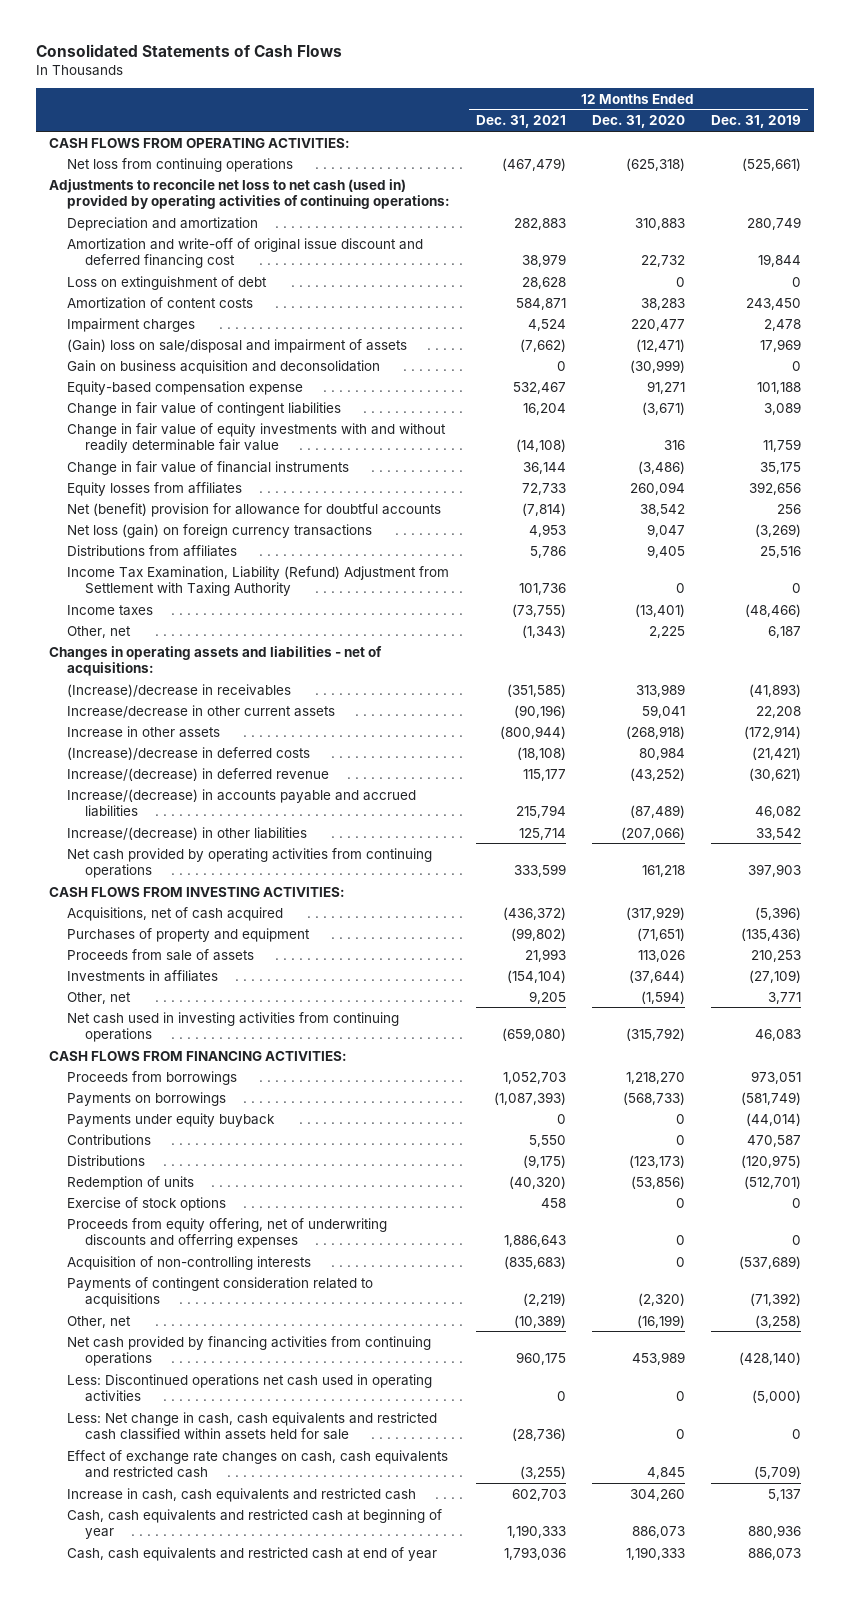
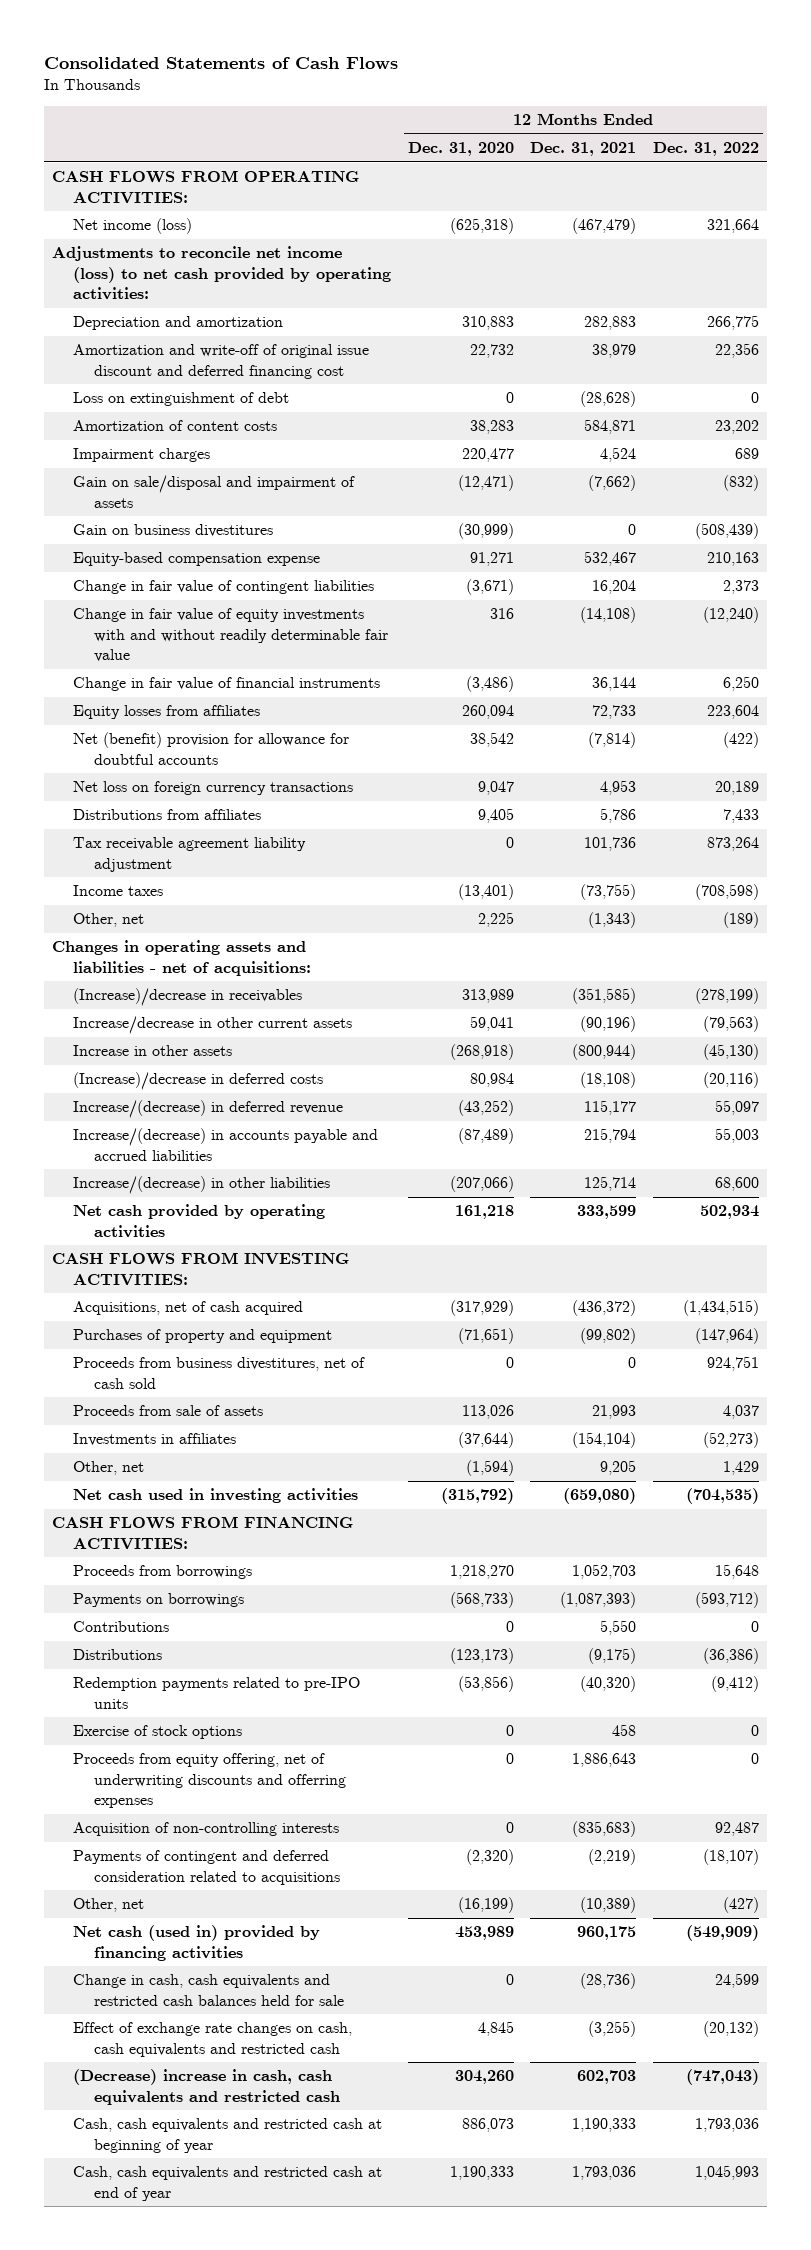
[711,115,802,129] Dec. 31, 2019 -> none
none -> [652,142,759,157] Dec. 31, 2022
[66,157,293,172] Net loss from continuing operations -> [73,218,193,235] Net income (loss)
[48,178,450,210] Adjustments to reconcile net loss to net cash (used in) provided by operating activities of continuing operations: -> [52,246,392,301] Adjustments to reconcile net income (loss) to net cash provided by operating activities:
[521,276,566,289] 28,628 -> [580,391,637,408] (28,628)
[66,338,407,353] (Gain) loss on sale/disposal and impairment of assets -> [73,475,356,508] Gain on sale/disposal and impairment of assets
[66,359,380,374] Gain on business acquisition and deconsolidation -> [73,524,274,538] Gain on business divestitures
[66,523,372,538] Net loss (gain) on foreign currency transactions -> [73,781,354,796] Net loss on foreign currency transactions
[66,565,449,597] Income Tax Examination, Liability (Refund) Adjustment from Settlement with Taxing Authority -> [73,837,307,872] Tax receivable agreement liability adjustment
[66,847,432,879] Net cash provided by operating activities from continuing operations -> [73,1204,326,1238] Net cash provided by operating activities
none -> [73,1357,366,1389] Proceeds from business divestitures, net of cash sold
[66,1011,399,1043] Net cash used in investing activities from continuing operations -> [73,1488,359,1504] Net cash used in investing activities
[66,1112,275,1127] Payments under equity buyback -> none
[66,1175,194,1190] Redemption of units -> [73,1677,361,1709] Redemption payments related to pre-IPO units
[66,1276,373,1308] Payments of contingent consideration related to acquisitions -> [73,1850,340,1885] Payments of contingent and deferred consideration related to acquisitions
[66,1373,432,1403] Less: Discontinued operations net cash used in operating activities -> none
[66,1335,431,1367] Net cash provided by financing activities from continuing operations -> [73,1925,321,1961] Net cash (used in) provided by financing activities
[66,1411,437,1441] Less: Net change in cash, cash equivalents and restricted cash classified within assets held for sale -> [73,1974,344,2006] Change in cash, cash equivalents and restricted cash balances held for sale
[66,1487,416,1502] Increase in cash, cash equivalents and restricted cash -> [73,2069,340,2105] (Decrease) increase in cash, cash equivalents and restricted cash

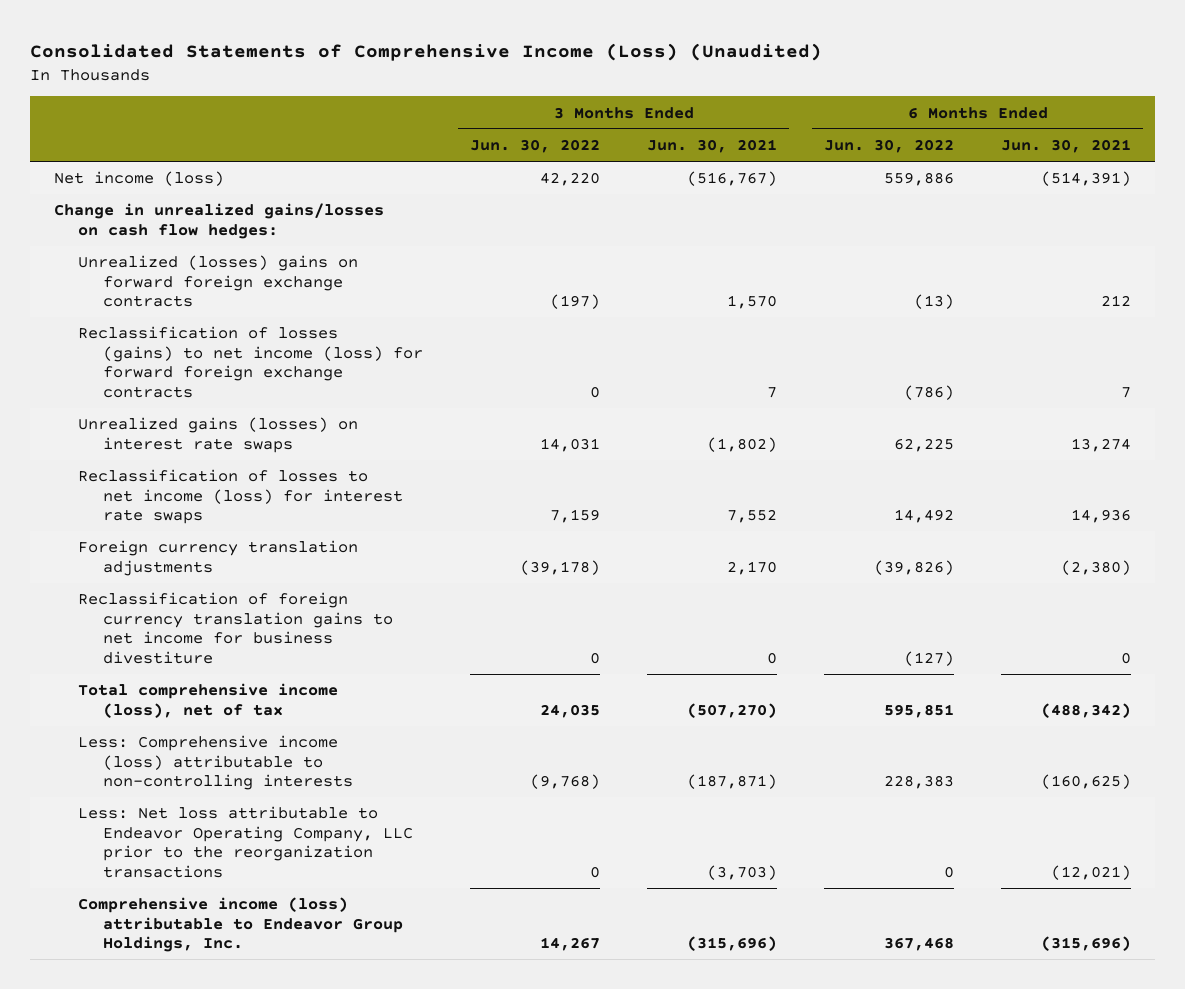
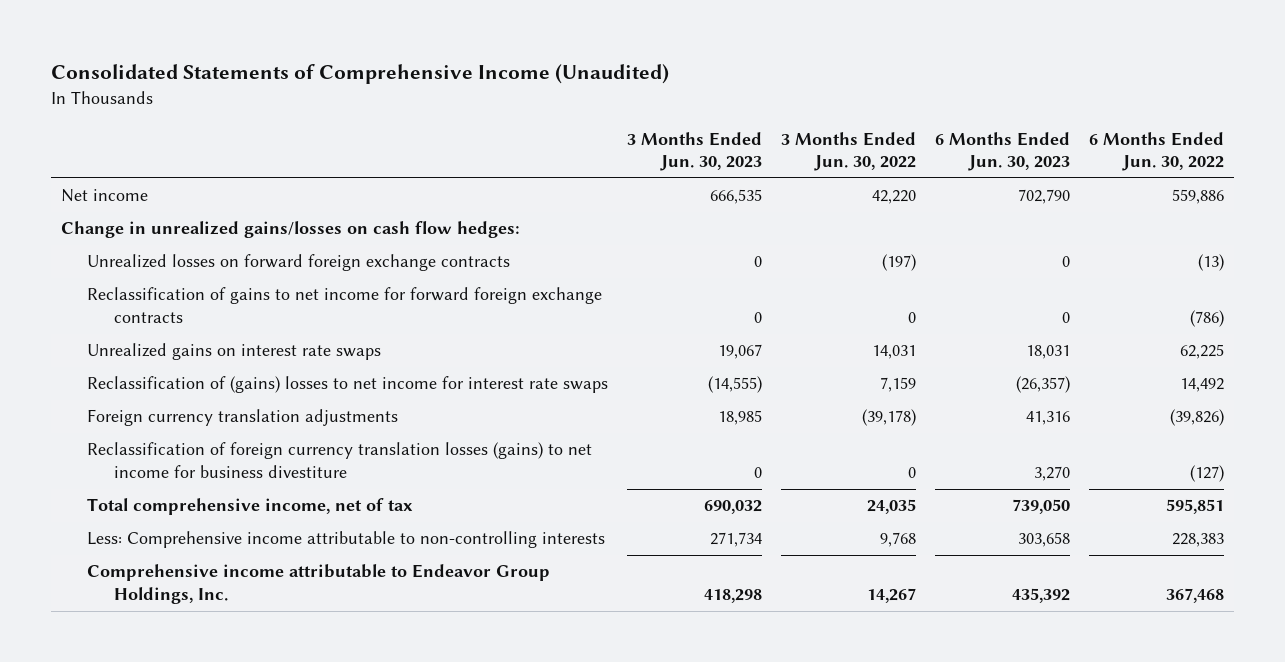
[30,42,823,61] Consolidated Statements of Comprehensive Income (Loss) (Unaudited) -> [51,64,670,85] Consolidated Statements of Comprehensive Income (Unaudited)
[647,138,778,153] Jun. 30, 2021 -> none
[1001,138,1132,153] Jun. 30, 2021 -> none
none -> [627,131,763,172] 3 Months Ended Jun. 30, 2023
none -> [935,131,1071,172] 6 Months Ended Jun. 30, 2023
[54,171,225,187] Net income (loss) -> [60,189,148,203] Net income
[78,255,359,308] Unrealized (losses) gains on forward foreign exchange contracts -> [87,254,511,272] Unrealized losses on forward foreign exchange contracts
[78,326,423,398] Reclassification of losses (gains) to net income (loss) for forward foreign exchange contracts -> [87,287,603,324] Reclassification of gains to net income for forward foreign exchange contracts
[78,417,359,453] Unrealized gains (losses) on interest rate swaps -> [87,343,382,361] Unrealized gains on interest rate swaps
[78,469,403,525] Reclassification of losses to net income (loss) for interest rate swaps -> [87,376,609,394] Reclassification of (gains) losses to net income for interest rate swaps
[78,806,413,878] Less: Net loss attributable to Endeavor Operating Company, LLC prior to the reorganization transactions -> none
[78,592,393,664] Reclassification of foreign currency translation gains to net income for business divestiture -> [87,442,593,479] Reclassification of foreign currency translation losses (gains) to net income for business divestiture
[78,683,339,718] Total comprehensive income (loss), net of tax -> [87,498,414,516] Total comprehensive income, net of tax
[78,735,353,791] Less: Comprehensive income (loss) attributable to non-controlling interests -> [87,531,606,549] Less: Comprehensive income attributable to non-controlling interests
[530,774,601,790] (9,768) -> [880,532,917,548] 9,768
[78,897,403,953] Comprehensive income (loss) attributable to Endeavor Group Holdings, Inc. -> [87,564,551,605] Comprehensive income attributable to Endeavor Group Holdings, Inc.

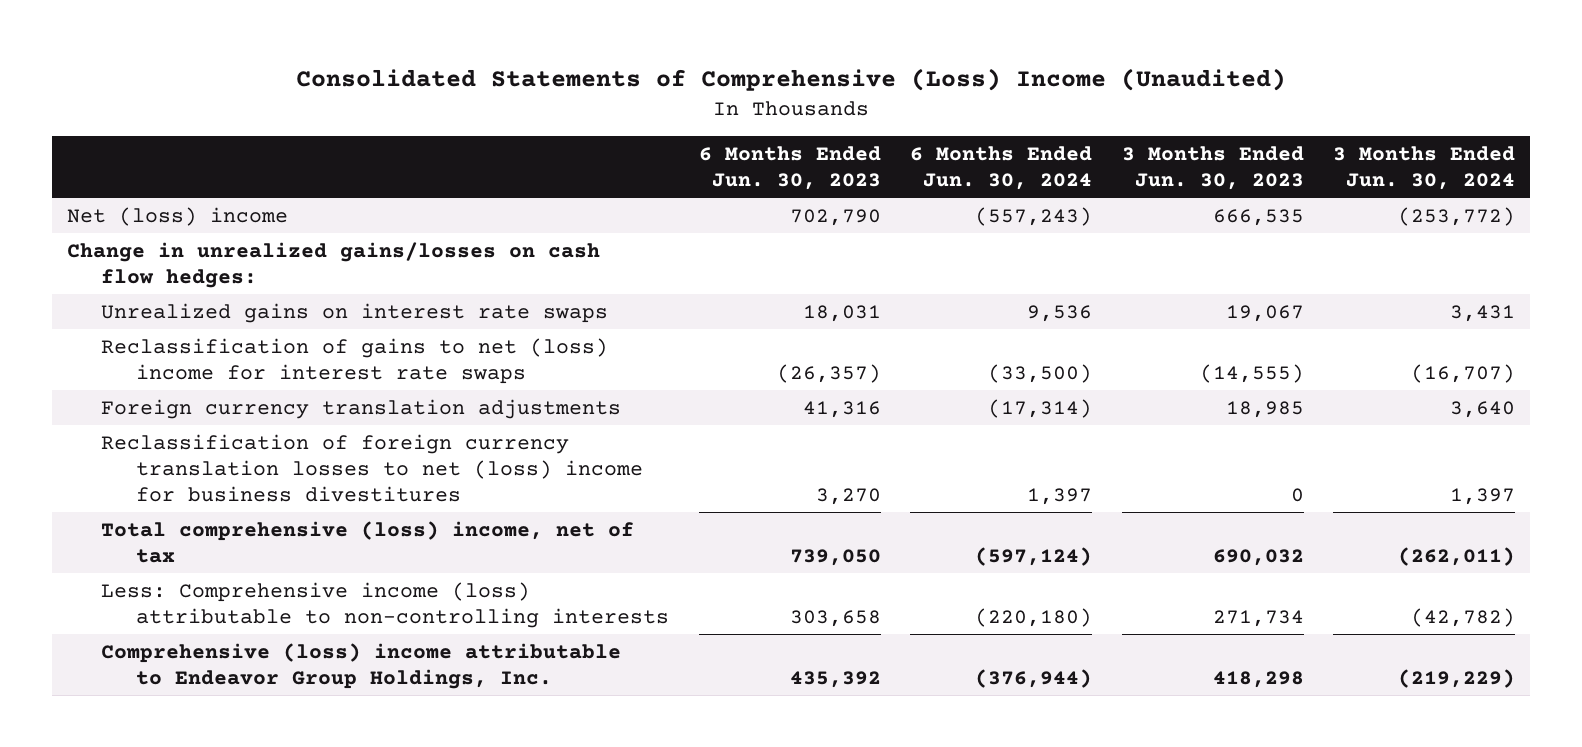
[51,64,670,85] Consolidated Statements of Comprehensive Income (Unaudited) -> [295,67,1286,91] Consolidated Statements of Comprehensive (Loss) Income (Unaudited)
[781,131,917,172] 3 Months Ended Jun. 30, 2022 -> none
[1089,131,1225,172] 6 Months Ended Jun. 30, 2022 -> none
none -> [910,146,1093,191] 6 Months Ended Jun. 30, 2024
none -> [1333,146,1516,191] 3 Months Ended Jun. 30, 2024
[60,189,148,203] Net income -> [66,206,288,226] Net (loss) income
[87,254,511,272] Unrealized losses on forward foreign exchange contracts -> none
[87,287,603,324] Reclassification of gains to net income for forward foreign exchange contracts -> none
[87,376,609,394] Reclassification of (gains) losses to net income for interest rate swaps -> [101,337,609,384] Reclassification of gains to net (loss) income for interest rate swaps
[87,442,593,479] Reclassification of foreign currency translation losses (gains) to net income for business divestiture -> [101,433,644,503] Reclassification of foreign currency translation losses to net (loss) income for business divestitures
[87,498,414,516] Total comprehensive income, net of tax -> [101,520,635,563] Total comprehensive (loss) income, net of tax
[87,531,606,549] Less: Comprehensive income attributable to non-controlling interests -> [101,581,670,628] Less: Comprehensive income (loss) attributable to non-controlling interests
[87,564,551,605] Comprehensive income attributable to Endeavor Group Holdings, Inc. -> [101,642,622,689] Comprehensive (loss) income attributable to Endeavor Group Holdings, Inc.

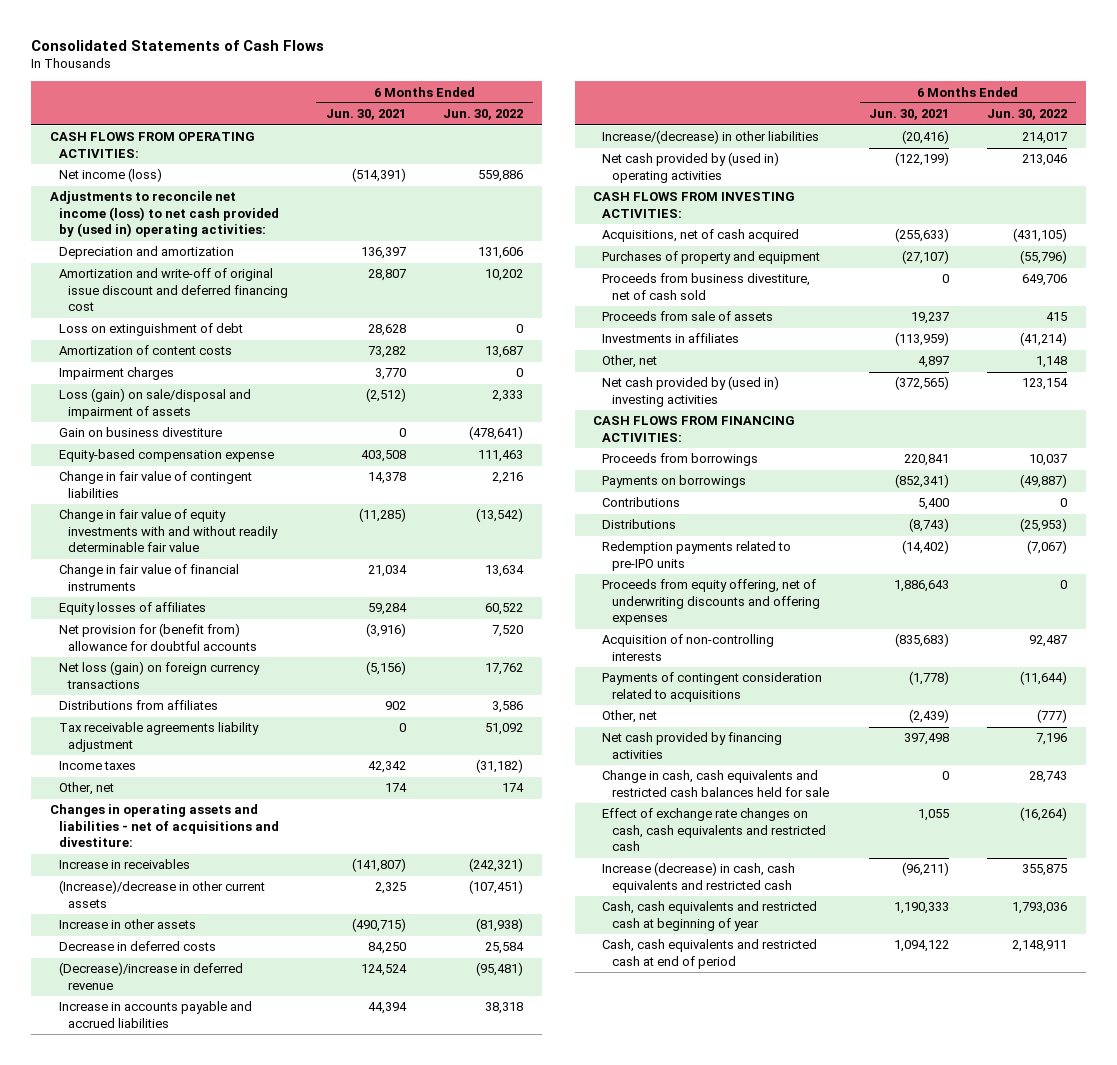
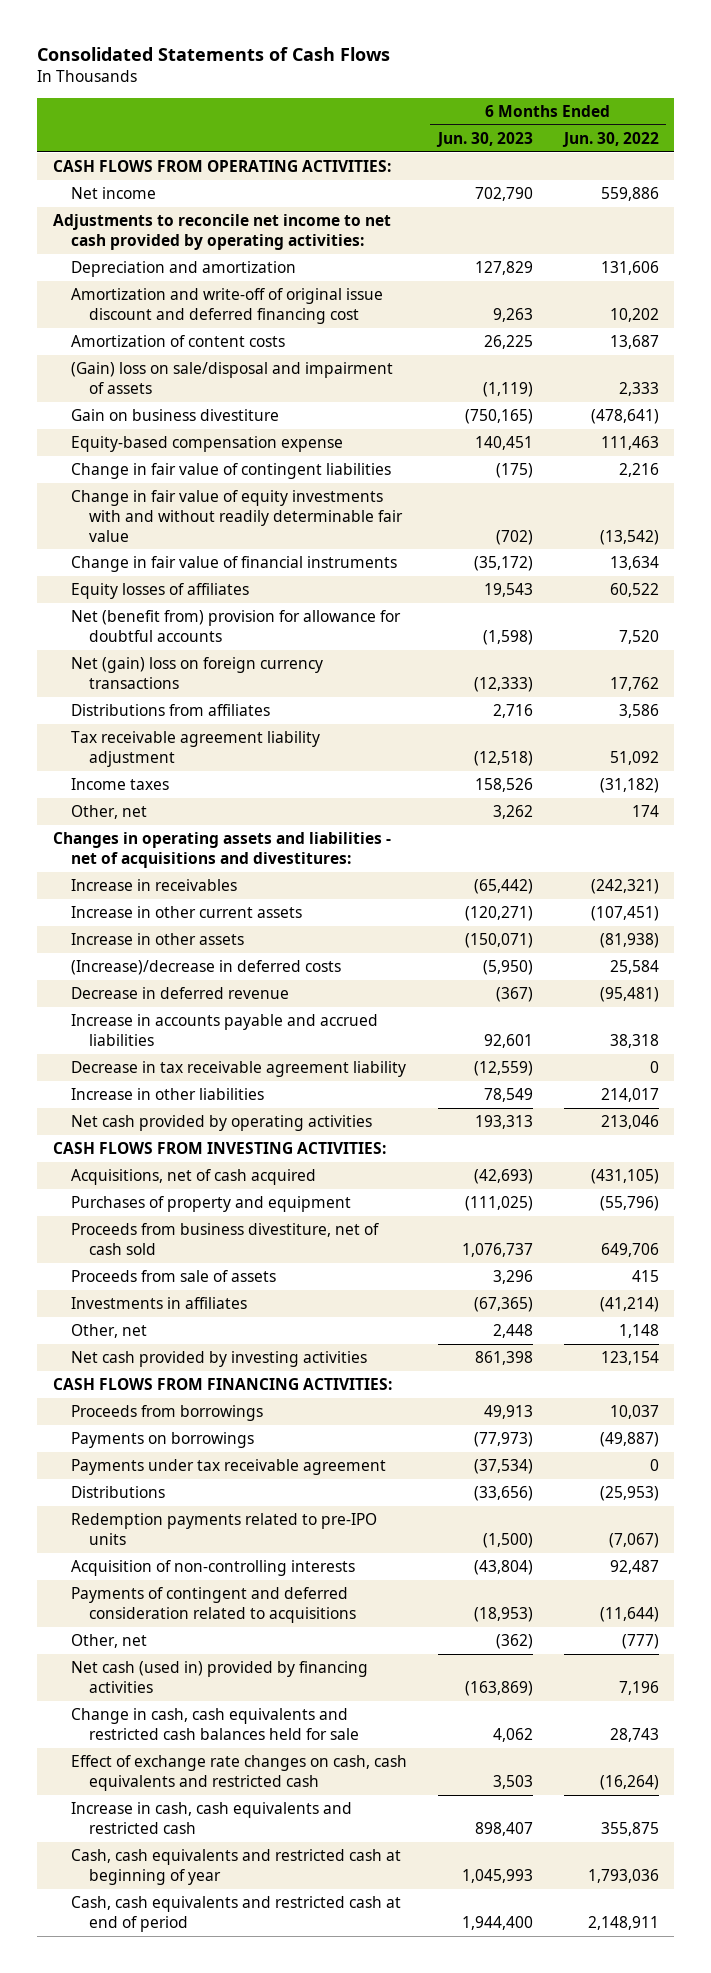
[325,109,406,121] Jun. 30, 2021 -> none
none -> [435,131,533,147] Jun. 30, 2023
[58,168,162,183] Net income (loss) -> [70,187,156,200] Net income
[49,191,279,238] Adjustments to reconcile net income (loss) to net cash provided by (used in) operating activities: -> [52,214,391,250] Adjustments to reconcile net income to net cash provided by operating activities:
[58,323,243,337] Loss on extinguishment of debt -> none
[58,367,174,381] Impairment charges -> none
[58,388,251,419] Loss (gain) on sale/disposal and impairment of assets -> [70,362,393,394] (Gain) loss on sale/disposal and impairment of assets
[58,623,258,651] Net provision for (benefit from) allowance for doubtful accounts -> [70,610,401,642] Net (benefit from) provision for allowance for doubtful accounts
[58,661,260,689] Net loss (gain) on foreign currency transactions -> [70,657,323,689] Net (gain) loss on foreign currency transactions
[58,722,259,752] Tax receivable agreements liability adjustment -> [70,731,320,767] Tax receivable agreement liability adjustment
[49,804,279,848] Changes in operating assets and liabilities - net of acquisitions and divestiture: -> [52,832,391,868] Changes in operating assets and liabilities - net of acquisitions and divestitures:
[58,880,265,908] (Increase)/decrease in other current assets -> [70,906,302,919] Increase in other current assets
[58,941,216,952] Decrease in deferred costs -> [70,960,341,976] (Increase)/decrease in deferred costs
[58,962,243,990] (Decrease)/increase in deferred revenue -> [70,987,289,1000] Decrease in deferred revenue
none -> [70,1061,406,1078] Decrease in tax receivable agreement liability
[602,130,820,145] Increase/(decrease) in other liabilities -> [70,1088,264,1101] Increase in other liabilities
[602,152,780,183] Net cash provided by (used in) operating activities -> [70,1115,372,1132] Net cash provided by operating activities
[602,376,780,407] Net cash provided by (used in) investing activities -> [70,1351,367,1368] Net cash provided by investing activities
[602,497,681,508] Contributions -> none
none -> [70,1459,386,1476] Payments under tax receivable agreement
[602,579,820,626] Proceeds from equity offering, net of underwriting discounts and offering expenses -> none
[602,672,823,702] Payments of contingent consideration related to acquisitions -> [70,1587,356,1623] Payments of contingent and deferred consideration related to acquisitions
[602,732,783,759] Net cash provided by financing activities -> [70,1661,368,1693] Net cash (used in) provided by financing activities
[602,862,796,893] Increase (decrease) in cash, cash equivalents and restricted cash -> [70,1802,352,1834] Increase in cash, cash equivalents and restricted cash

